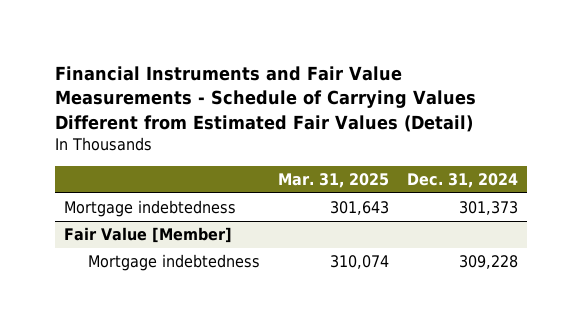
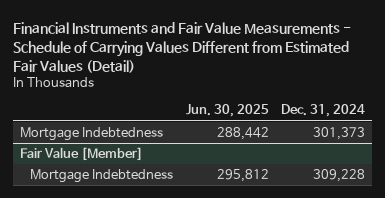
[278,173,390,189] Mar. 31, 2025 -> none
none -> [185,104,269,118] Jun. 30, 2025
[64,200,237,218] Mortgage indebtedness -> [19,127,163,142] Mortgage Indebtedness
[87,254,260,272] Mortgage indebtedness -> [30,169,174,184] Mortgage Indebtedness

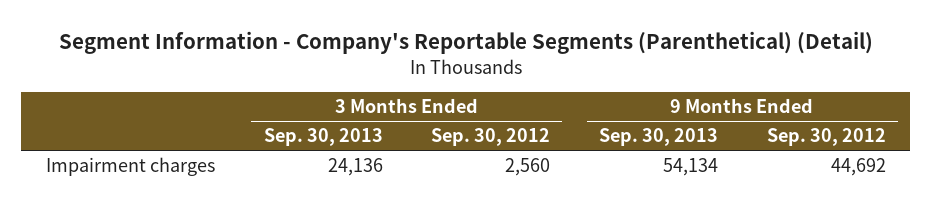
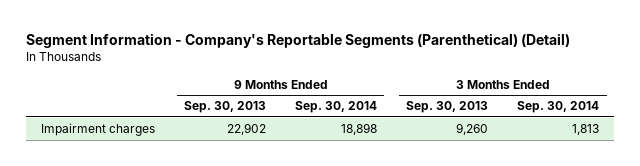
[431,128,551,147] Sep. 30, 2012 -> none
[766,128,886,147] Sep. 30, 2012 -> none
none -> [295,101,378,114] Sep. 30, 2014
none -> [517,101,600,114] Sep. 30, 2014
[327,158,383,177] 24,136 -> [456,123,489,136] 9,260
[662,158,718,177] 54,134 -> [227,123,267,136] 22,902

